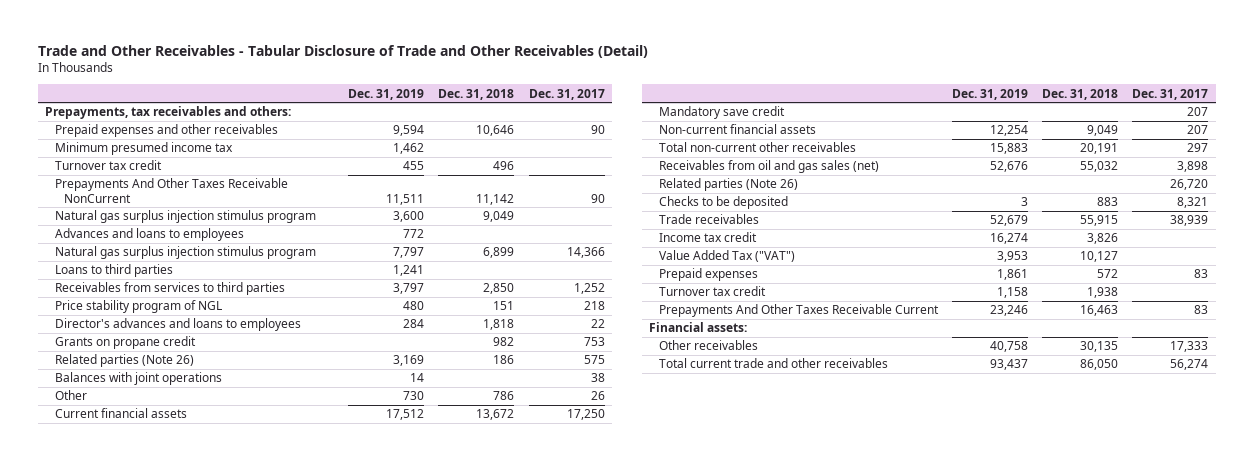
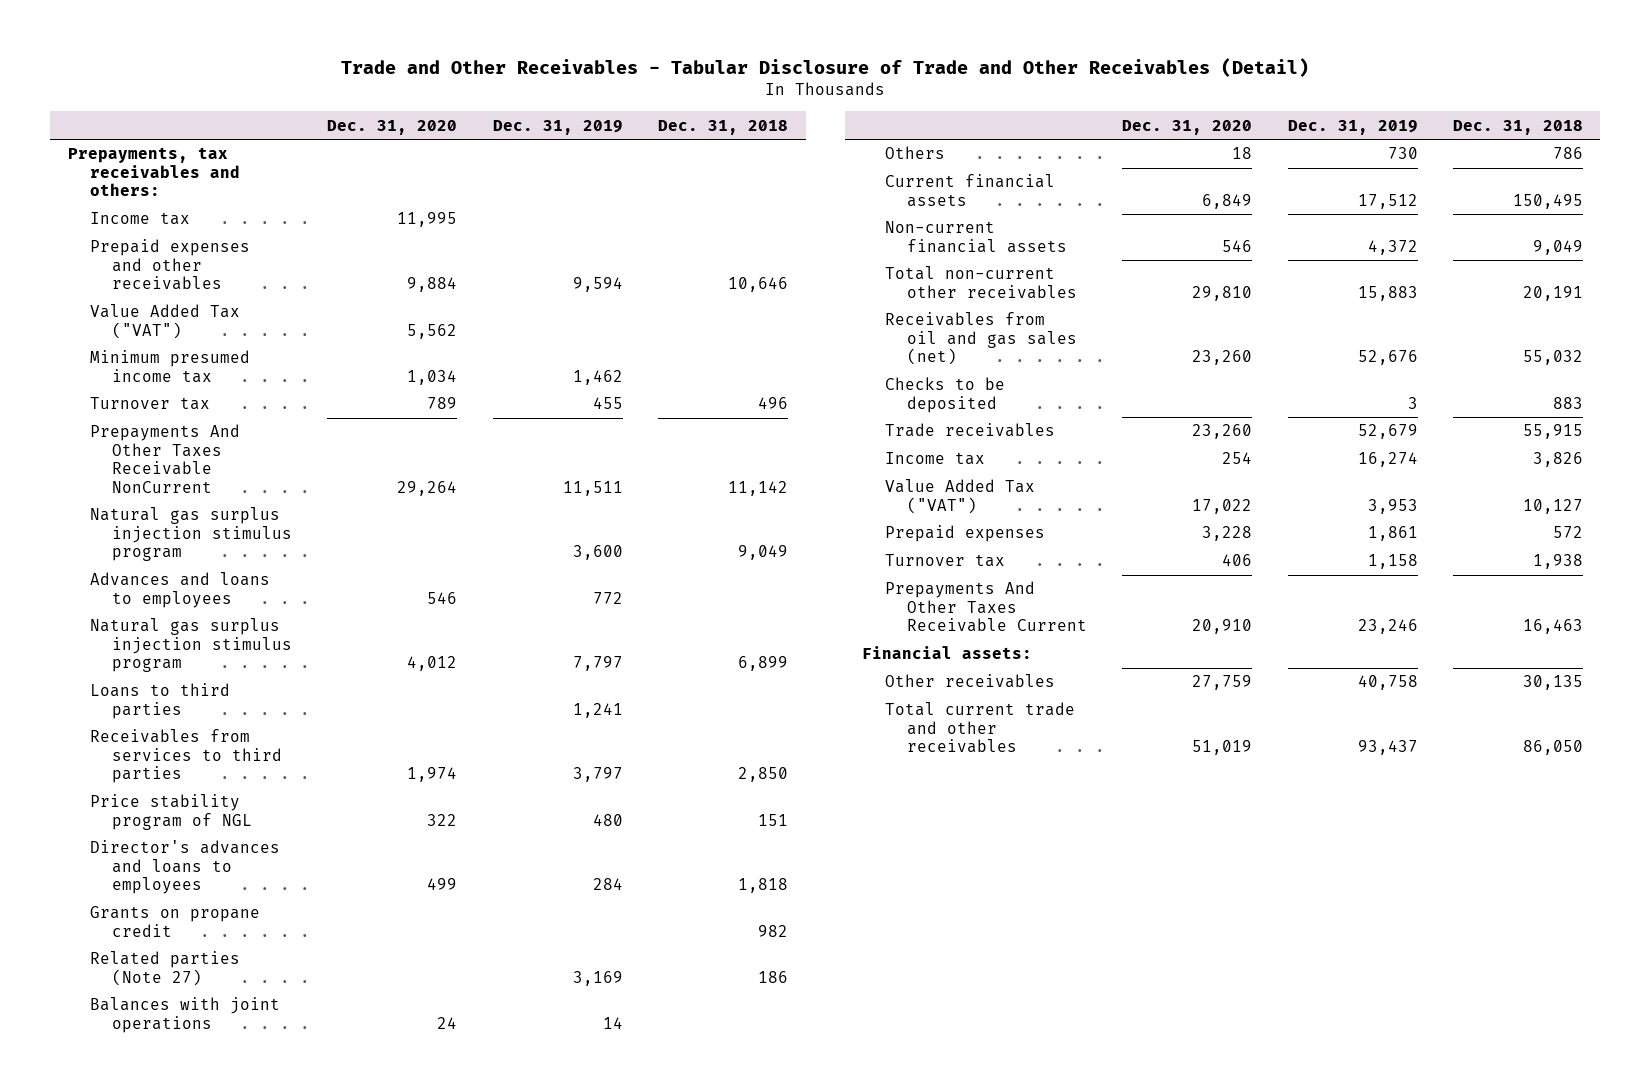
[528,88,605,100] Dec. 31, 2017 -> none
none -> [327,119,458,135] Dec. 31, 2020
none -> [89,212,190,226] Income tax
none -> [89,304,240,339] Value Added Tax ("VAT")
[54,160,162,171] Turnover tax credit -> [89,397,210,411] Turnover tax
[54,354,194,368] Related parties (Note 26) -> [89,951,240,986] Related parties (Note 27)
[658,106,785,120] Mandatory save credit -> none
[54,390,87,401] Other -> [884,146,945,160] Others
[476,409,515,421] 13,672 -> [1512,193,1583,209] 150,495
[989,125,1028,137] 12,254 -> [1367,239,1418,255] 4,372
[658,178,798,192] Related parties (Note 26) -> none
[658,232,757,243] Income tax credit -> [884,452,985,466] Income tax
[658,286,766,297] Turnover tax credit -> [884,554,1005,568] Turnover tax

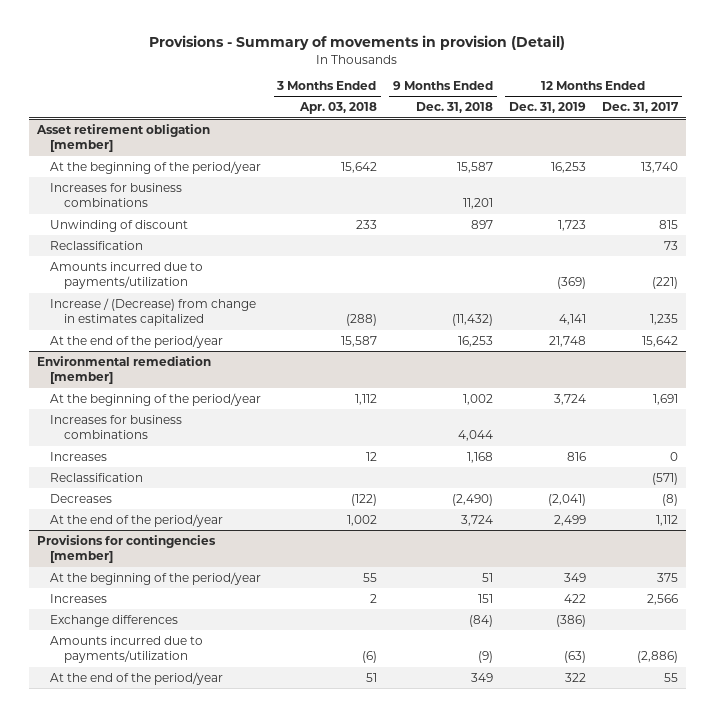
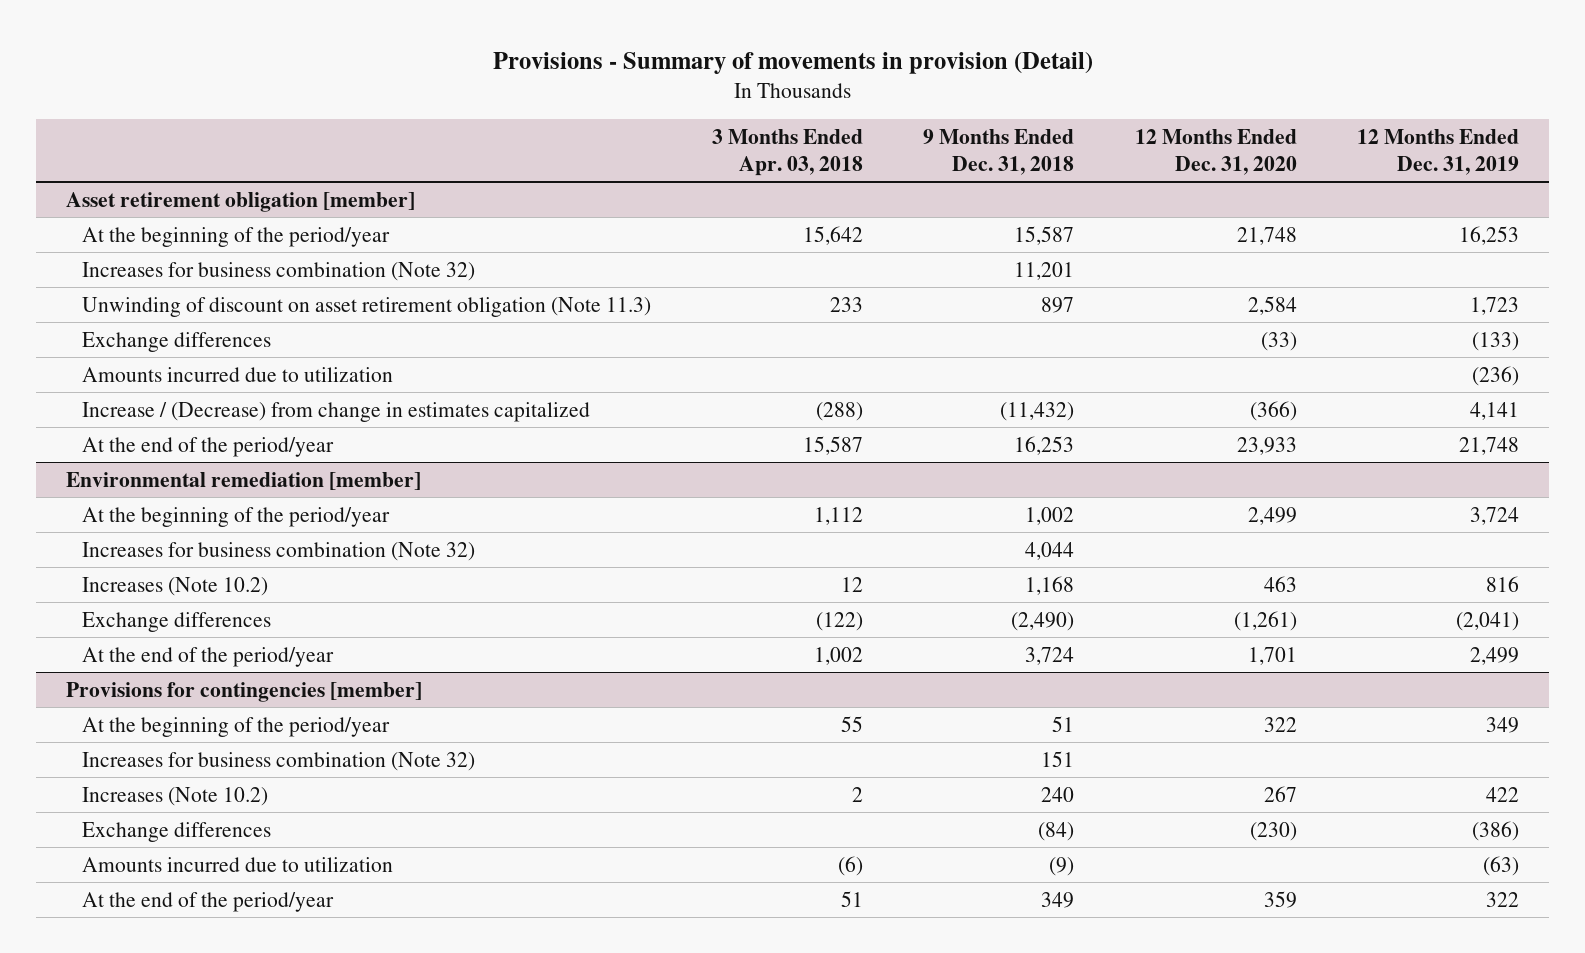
[601,102,679,114] Dec. 31, 2017 -> none
none -> [1134,128,1297,175] 12 Months Ended Dec. 31, 2020
[50,240,144,250] Reclassification -> none
[50,182,183,208] Increases for business combinations -> [82,261,476,281] Increases for business combination (Note 32)
[50,219,189,232] Unwinding of discount -> [82,296,652,317] Unwinding of discount on asset retirement obligation (Note 11.3)
none -> [82,331,272,352] Exchange differences
[50,261,204,290] Amounts incurred due to payments/utilization -> [82,366,394,382] Amounts incurred due to utilization
[556,277,586,290] (369) -> [1471,365,1519,386] (236)
[50,472,144,482] Reclassification -> none
[50,414,183,440] Increases for business combinations -> [82,541,476,561] Increases for business combination (Note 32)
[50,451,108,461] Increases -> [82,576,269,596] Increases (Note 10.2)
[50,493,113,503] Decreases -> [82,611,272,632] Exchange differences
none -> [82,751,476,771] Increases for business combination (Note 32)
[50,593,108,603] Increases -> [82,786,269,806] Increases (Note 10.2)
[477,593,493,603] 151 -> [1041,786,1075,802] 240
[50,635,204,664] Amounts incurred due to payments/utilization -> [82,856,394,872] Amounts incurred due to utilization

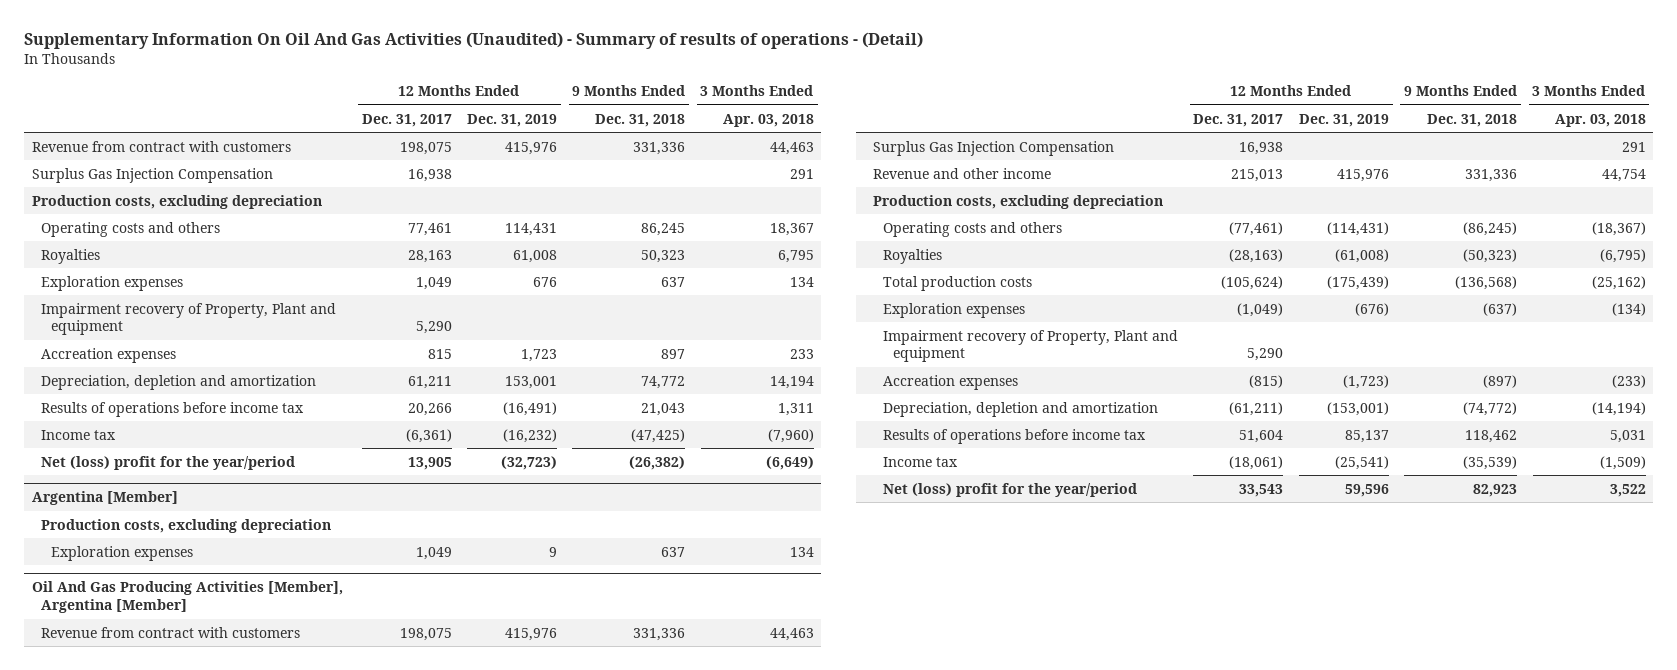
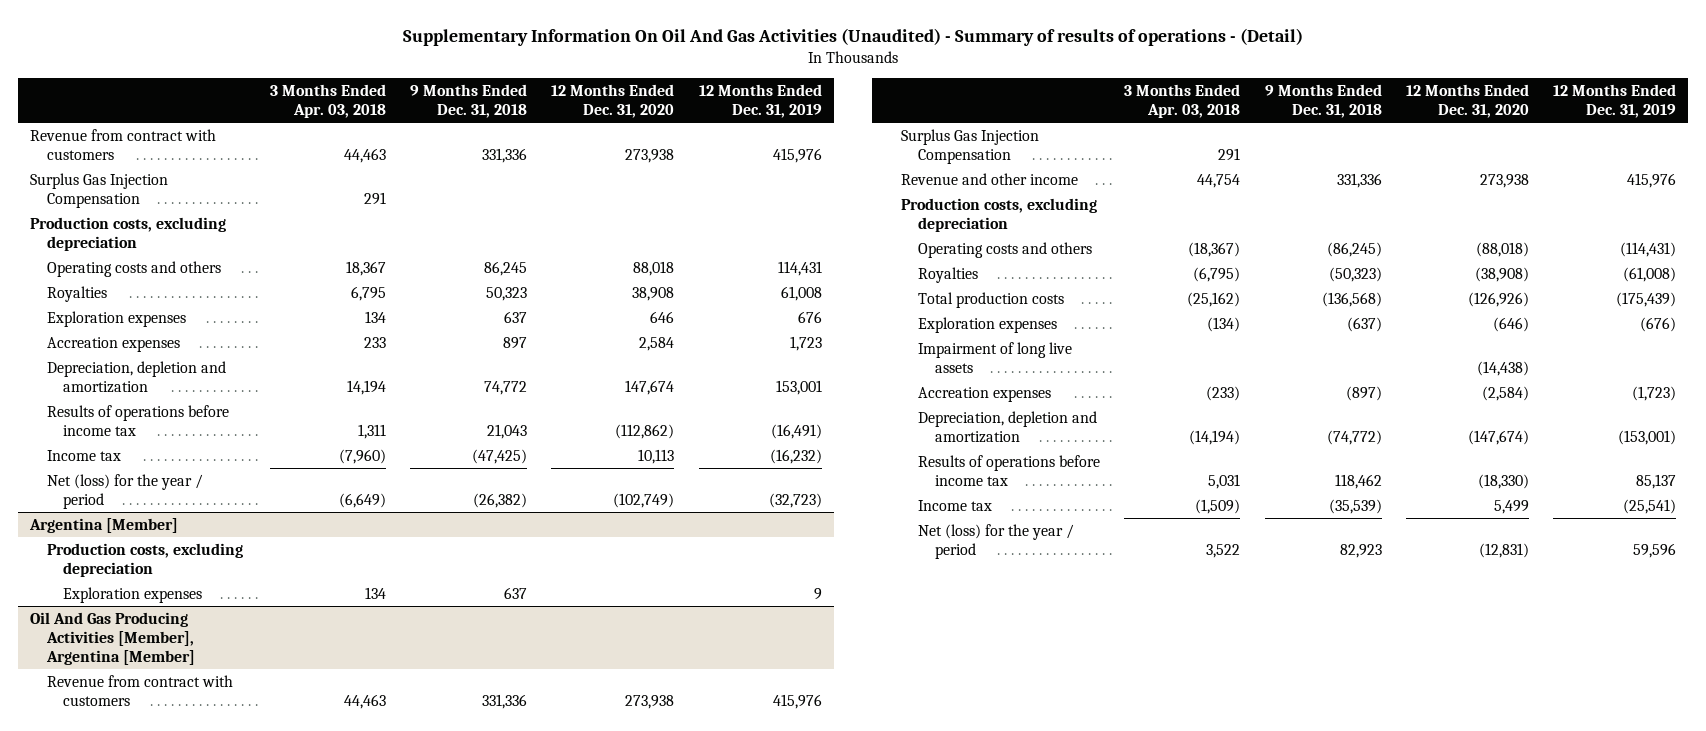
[361,113,452,127] Dec. 31, 2017 -> none
none -> [551,83,675,118] 12 Months Ended Dec. 31, 2020
[41,302,337,336] Impairment recovery of Property, Plant and equipment -> none
[41,455,296,470] Net (loss) profit for the year/period -> [46,473,203,509] Net (loss) for the year / period
[882,329,1178,363] Impairment recovery of Property, Plant and equipment -> none
none -> [918,341,1073,373] Impairment of long live assets
[882,482,1137,497] Net (loss) profit for the year/period -> [918,523,1075,559] Net (loss) for the year / period

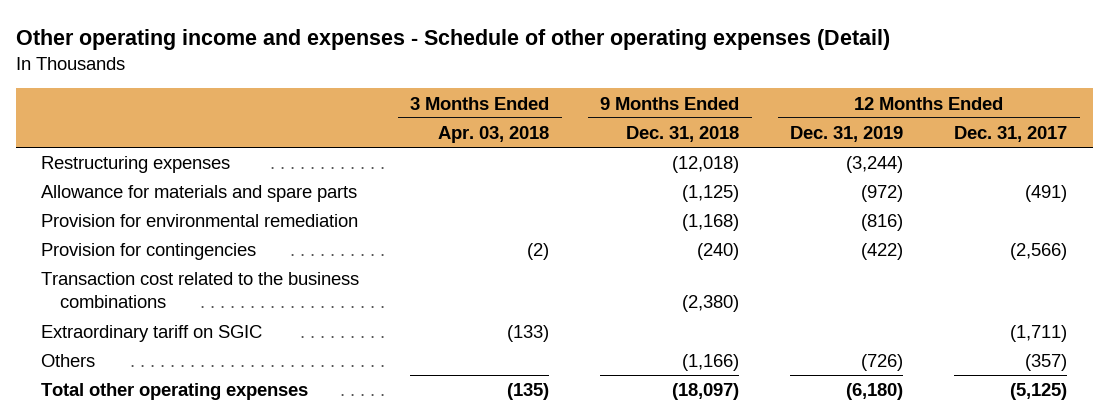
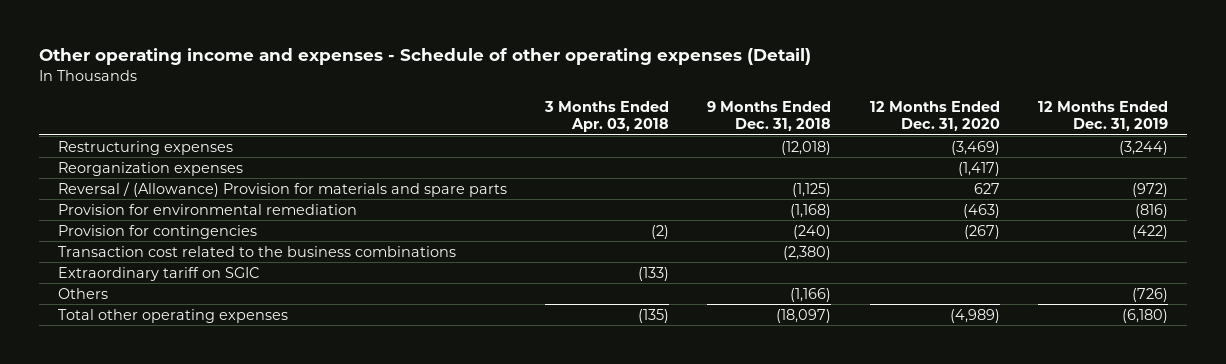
[954,125,1068,142] Dec. 31, 2017 -> none
none -> [869,100,1000,132] 12 Months Ended Dec. 31, 2020
none -> [57,161,243,176] Reorganization expenses
[41,185,358,203] Allowance for materials and spare parts -> [57,181,507,197] Reversal / (Allowance) Provision for materials and spare parts

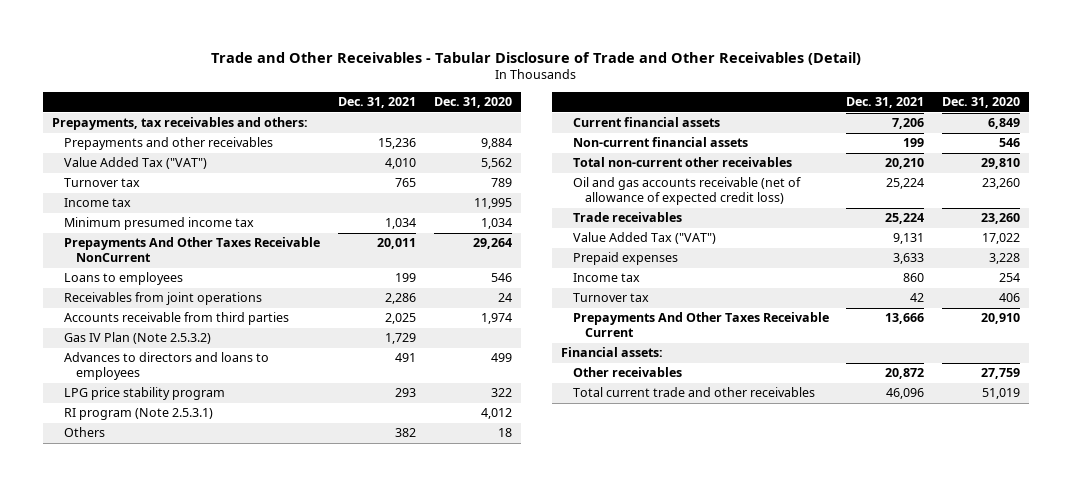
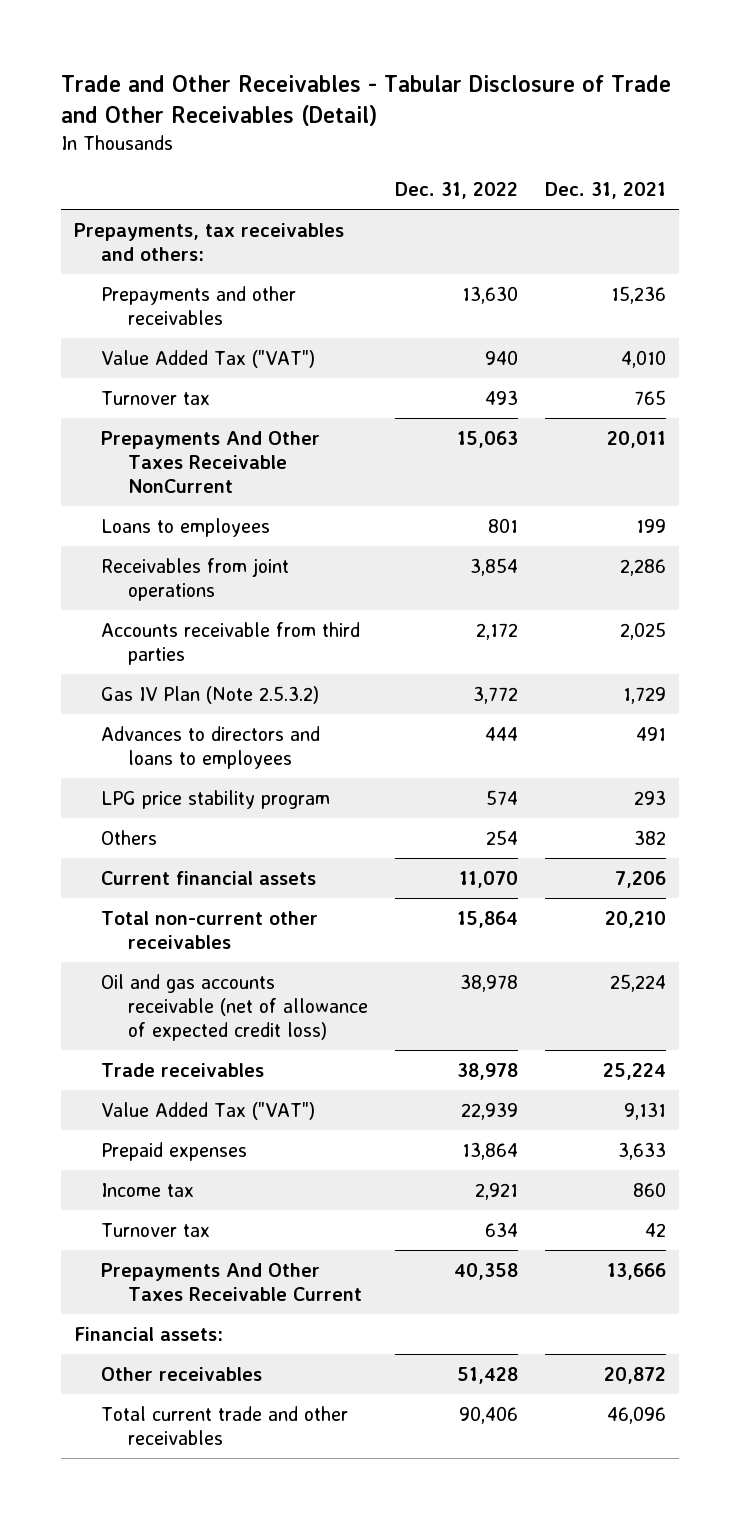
[433,97,512,109] Dec. 31, 2020 -> none
none -> [394,182,518,200] Dec. 31, 2022
[64,198,132,208] Income tax -> none
[64,217,255,231] Minimum presumed income tax -> none
[64,408,214,421] RI program (Note 2.5.3.1) -> none
[572,137,748,148] Non-current financial assets -> none

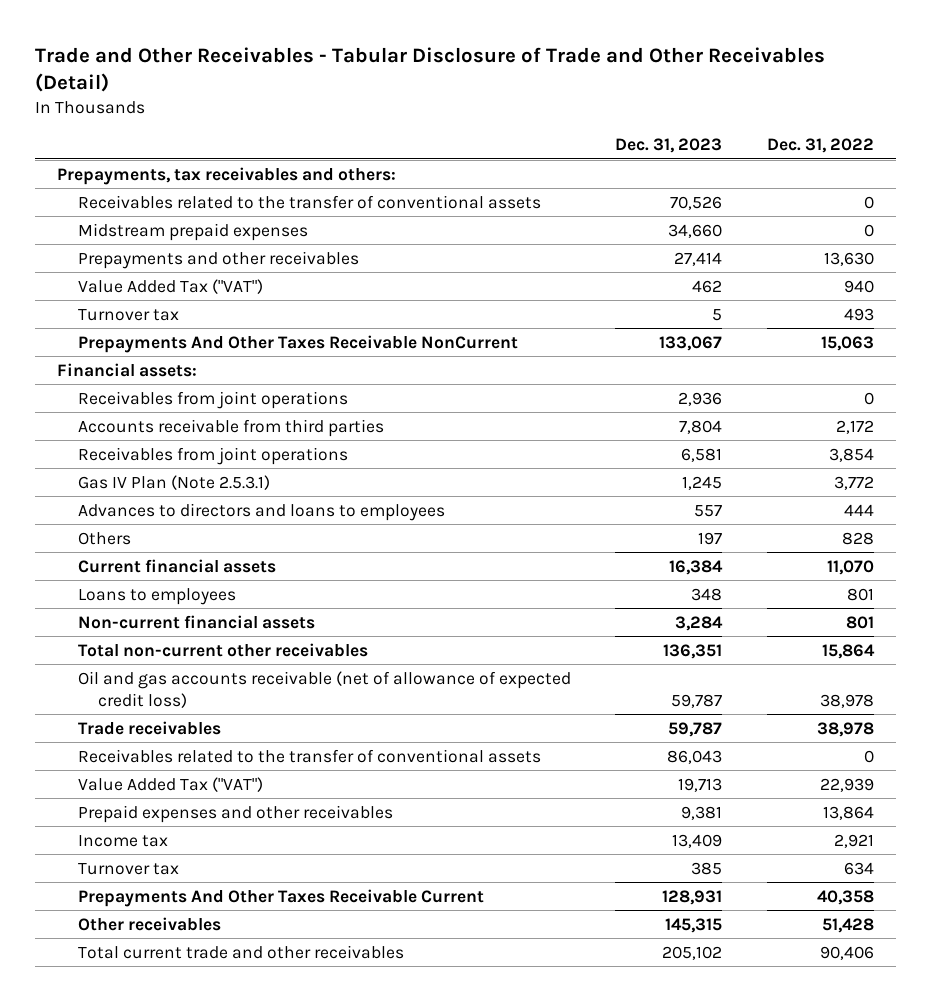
[544,182,666,200] Dec. 31, 2021 -> none
none -> [615,138,723,154] Dec. 31, 2023
none -> [77,194,541,209] Receivables related to the transfer of conventional assets
none -> [77,222,308,241] Midstream prepaid expenses
[74,1326,224,1341] Financial assets: -> [57,362,198,377] Financial assets:
none -> [77,390,348,409] Receivables from joint operations
[101,557,290,601] Receivables from joint operations -> [77,446,348,465] Receivables from joint operations
[101,685,320,704] Gas IV Plan (Note 2.5.3.2) -> [77,474,270,490] Gas IV Plan (Note 2.5.3.1)
[101,789,331,809] LPG price stability program -> none
[485,829,518,845] 254 -> [841,531,874,545] 828
[101,517,271,537] Loans to employees -> [77,587,236,605] Loans to employees
none -> [77,614,315,629] Non-current financial assets
none -> [77,748,541,763] Receivables related to the transfer of conventional assets
[101,1141,248,1161] Prepaid expenses -> [77,804,393,823] Prepaid expenses and other receivables

